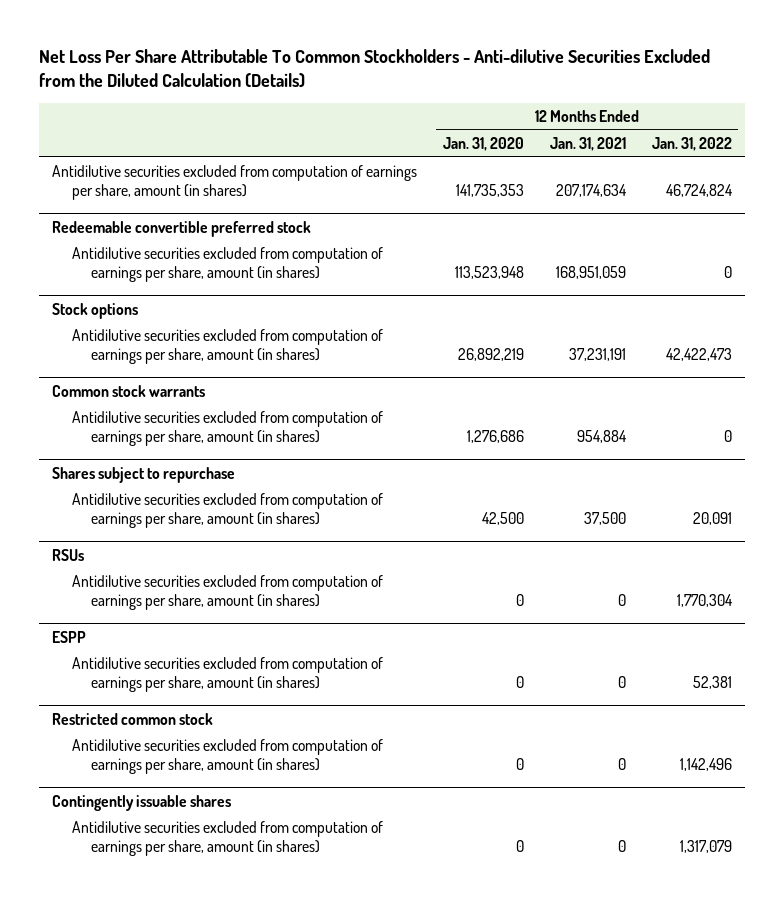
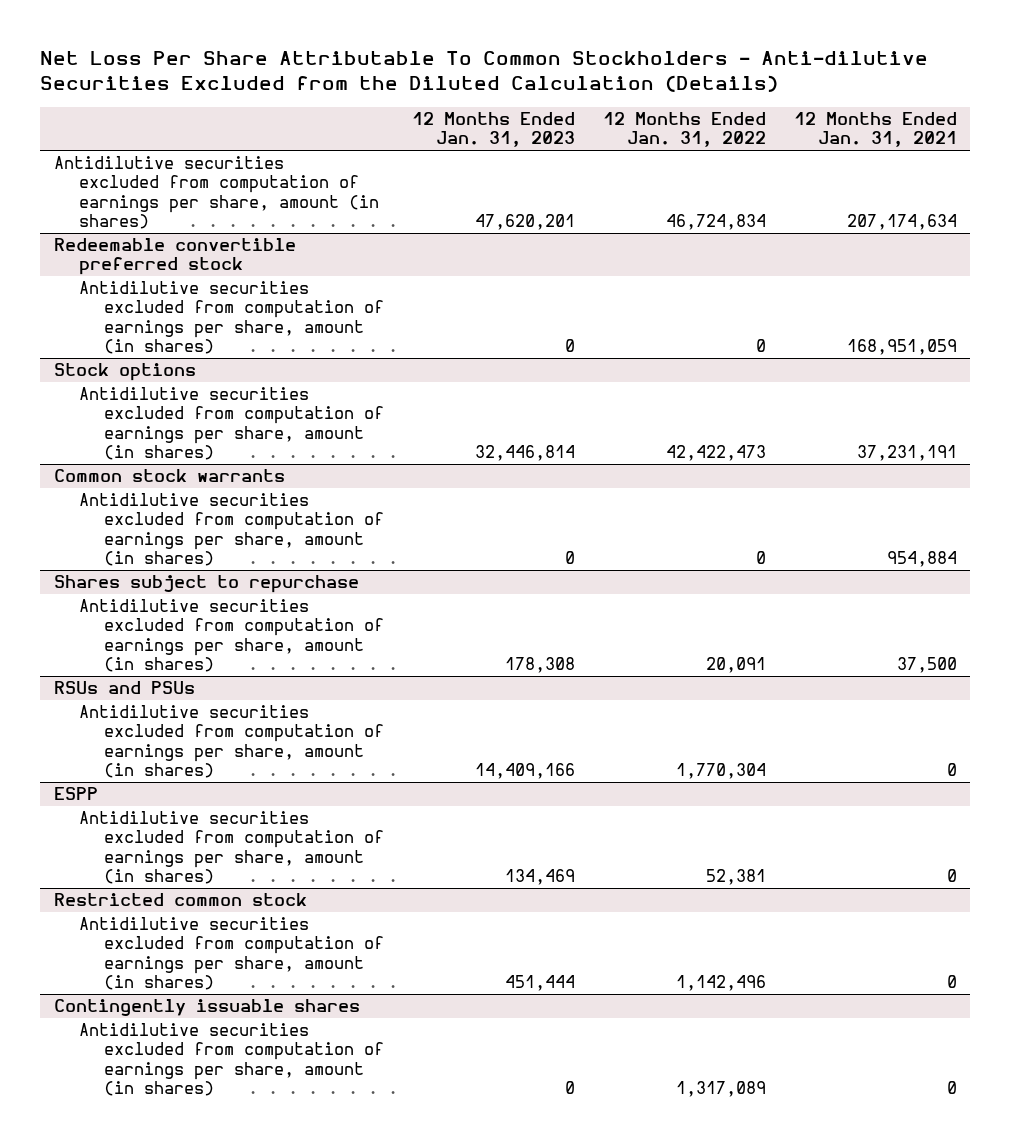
[442,137,524,152] Jan. 31, 2020 -> none
none -> [411,111,575,148] 12 Months Ended Jan. 31, 2023
[665,183,733,197] 46,724,824 -> [665,214,766,231] 46,724,834
[51,548,84,561] RSUs -> none
none -> [53,681,195,695] RSUs and PSUs
[679,839,732,853] 1,317,079 -> [675,1081,766,1098] 1,317,089

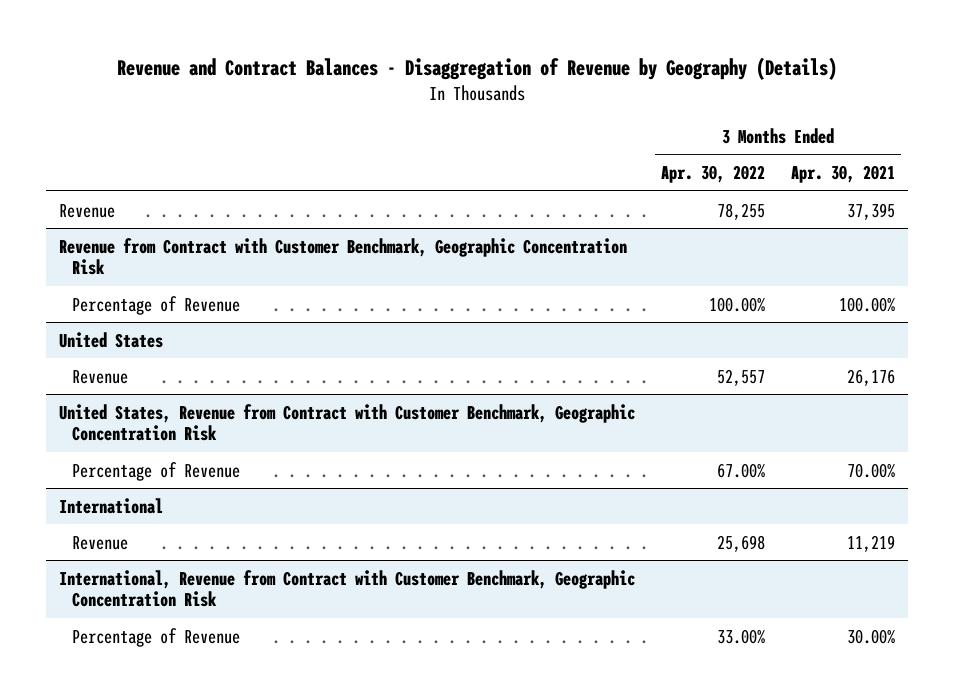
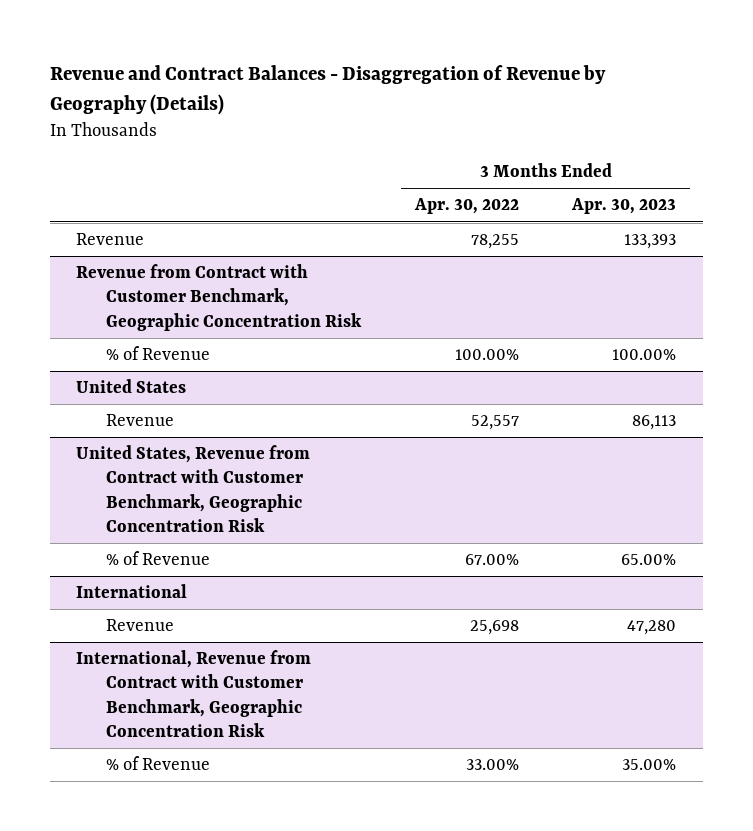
[790,165,895,184] Apr. 30, 2021 -> none
none -> [571,198,677,215] Apr. 30, 2023
[72,295,241,315] Percentage of Revenue -> [106,346,211,361] % of Revenue
[72,461,241,481] Percentage of Revenue -> [106,551,211,566] % of Revenue
[72,627,241,647] Percentage of Revenue -> [106,756,211,771] % of Revenue

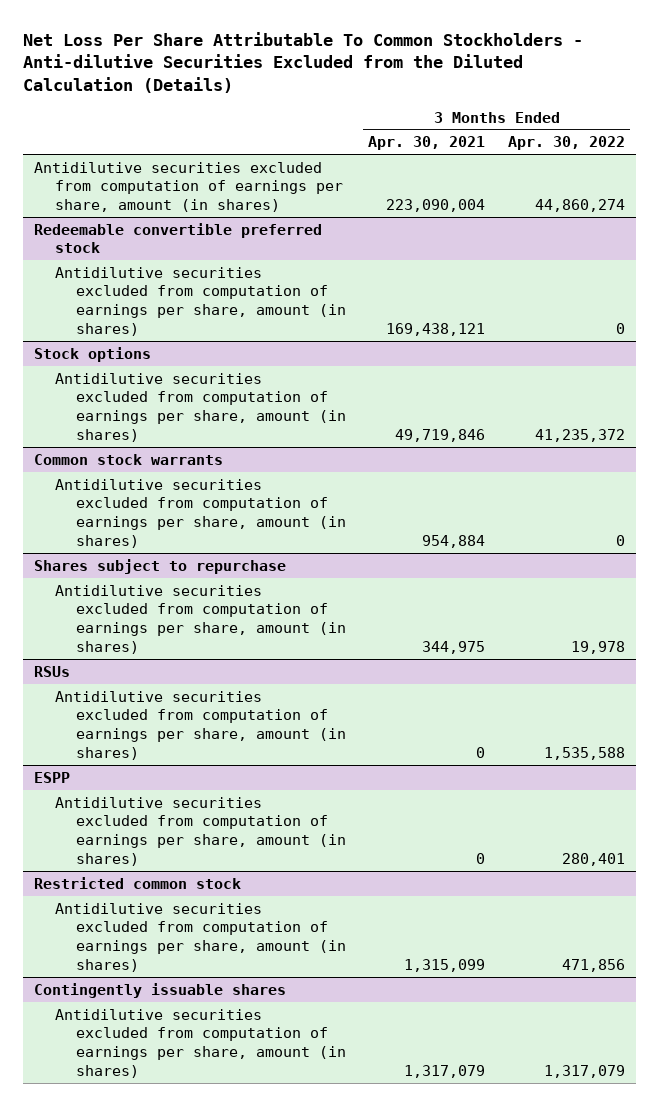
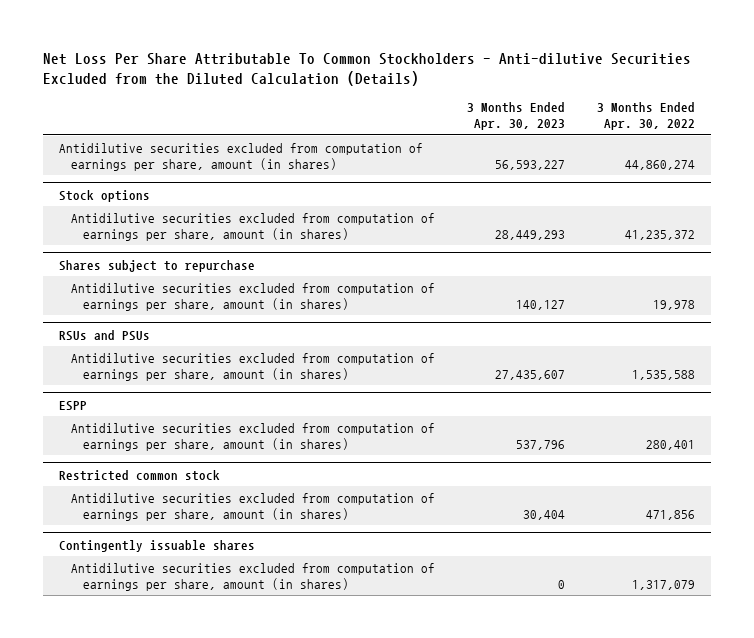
[368,136,486,151] Apr. 30, 2021 -> none
none -> [467,102,566,131] 3 Months Ended Apr. 30, 2023
[34,222,323,254] Redeemable convertible preferred stock -> none
[55,266,346,336] Antidilutive securities excluded from computation of earnings per share, amount (in shares) -> none
[34,453,224,465] Common stock warrants -> none
[55,478,346,548] Antidilutive securities excluded from computation of earnings per share, amount (in shares) -> none
[34,665,71,677] RSUs -> none
none -> [58,329,150,341] RSUs and PSUs

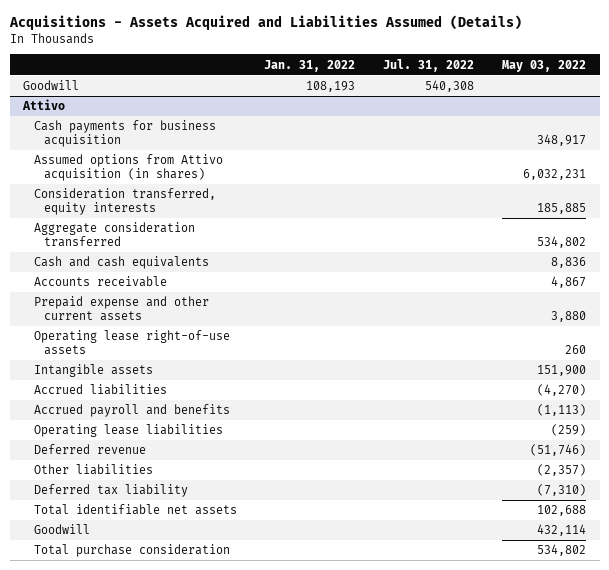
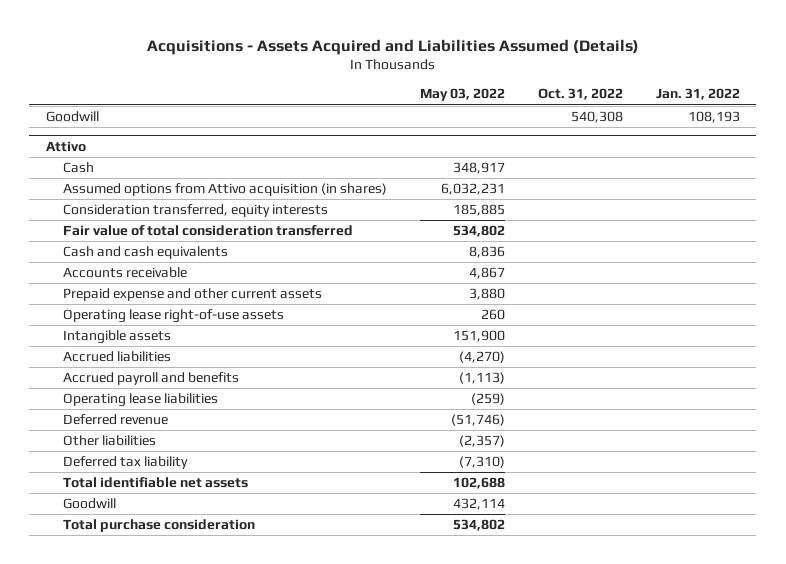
[383,58,475,72] Jul. 31, 2022 -> none
none -> [537,88,623,101] Oct. 31, 2022
[33,120,216,147] Cash payments for business acquisition -> [62,162,94,174] Cash
[33,222,195,247] Aggregate consideration transferred -> [62,225,353,237] Fair value of total consideration transferred

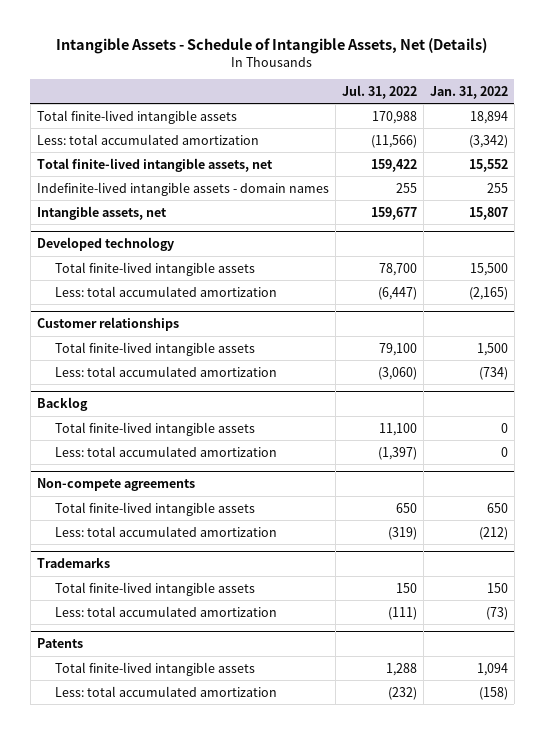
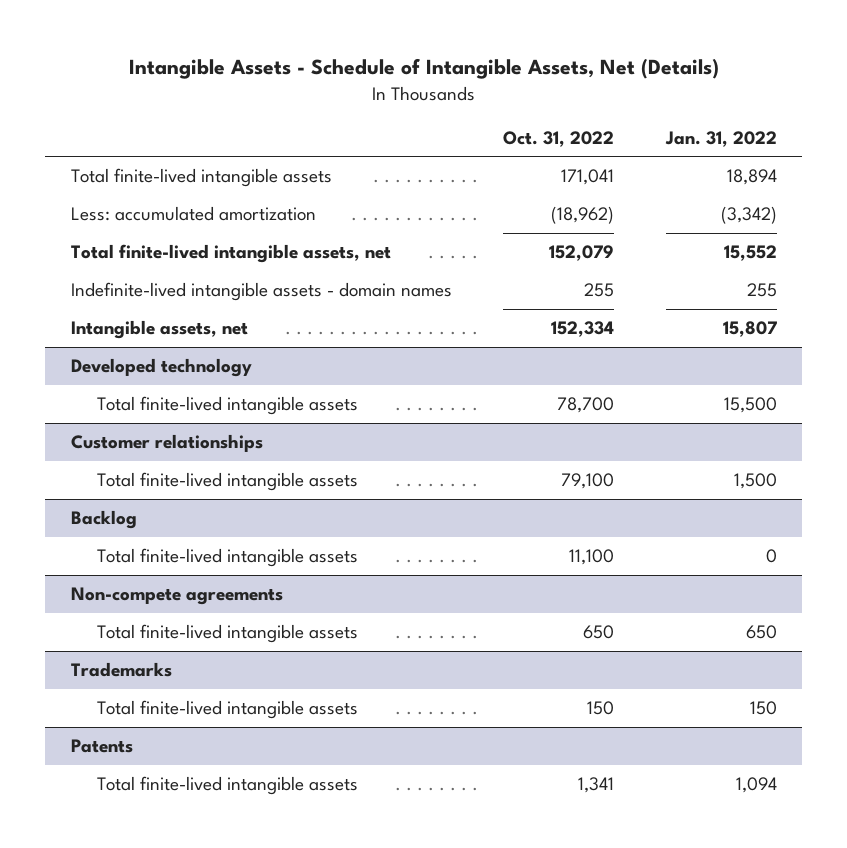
[341,84,417,99] Jul. 31, 2022 -> none
none -> [503,130,615,147] Oct. 31, 2022
[36,133,259,145] Less: total accumulated amortization -> [70,206,316,222] Less: accumulated amortization
[55,285,278,297] Less: total accumulated amortization -> none
[55,365,278,377] Less: total accumulated amortization -> none
[55,445,278,457] Less: total accumulated amortization -> none
[55,525,278,537] Less: total accumulated amortization -> none
[55,605,278,617] Less: total accumulated amortization -> none
[55,685,278,697] Less: total accumulated amortization -> none

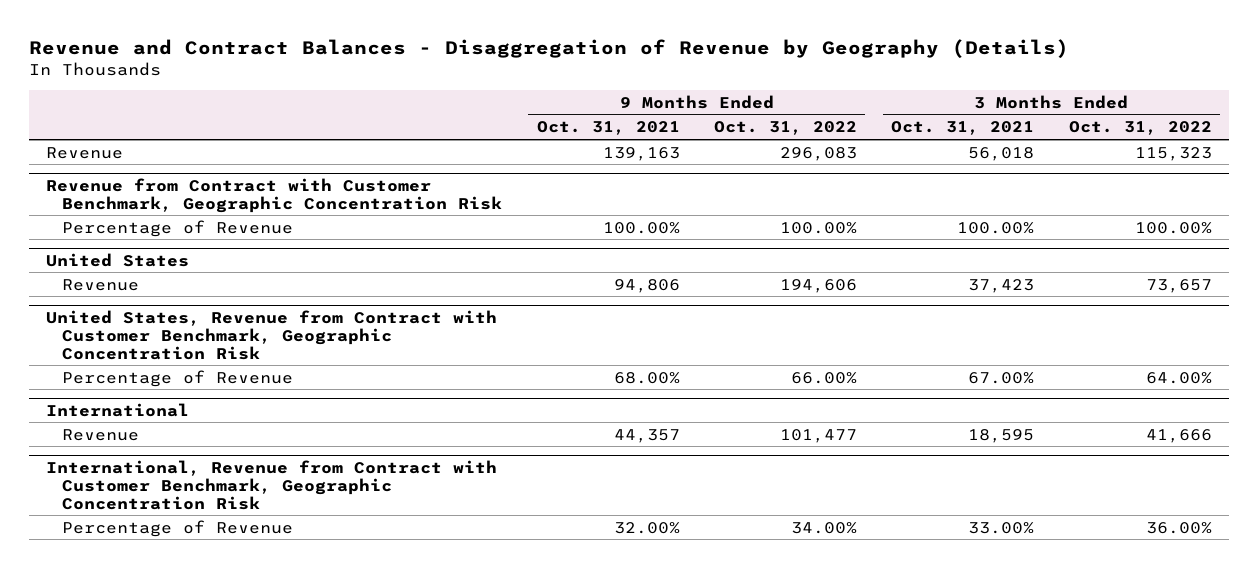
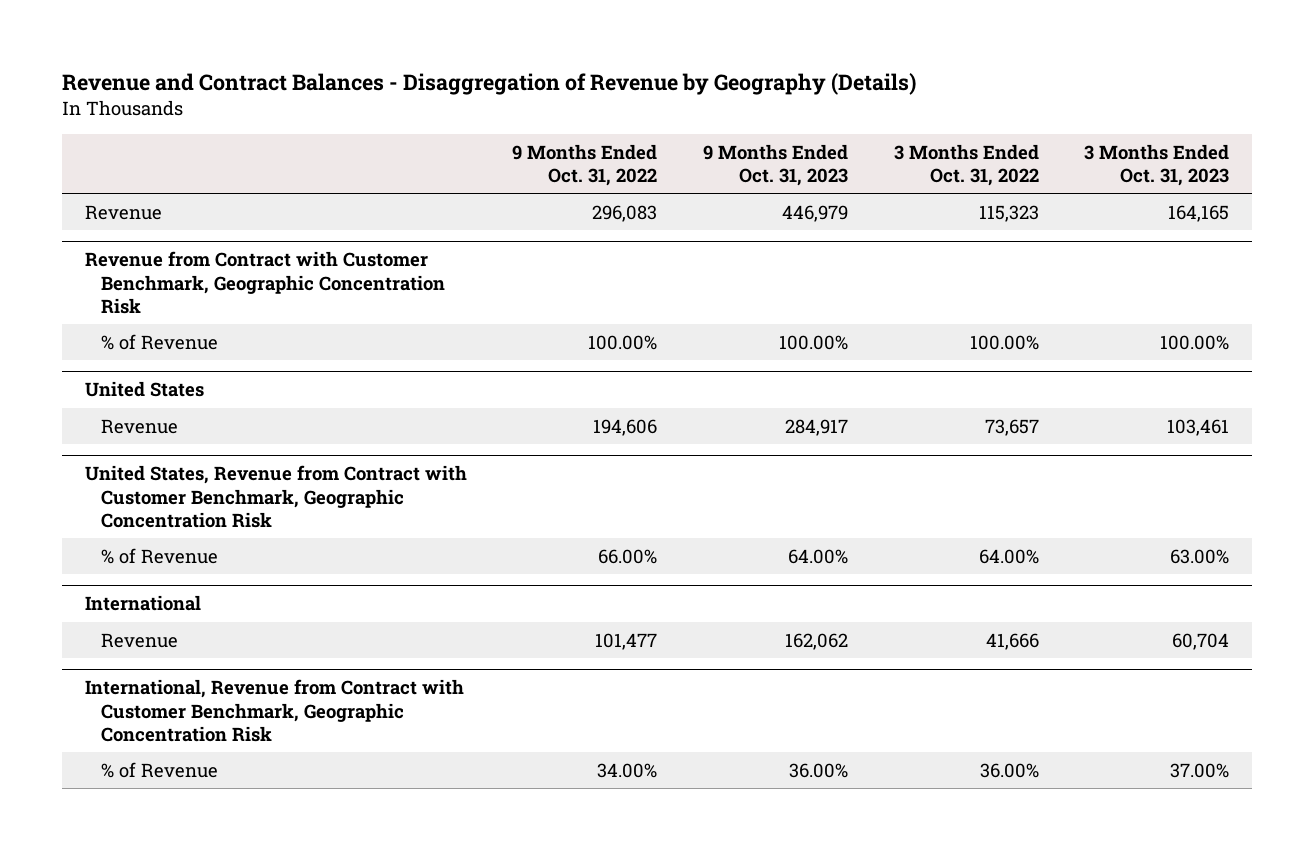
[536,121,680,136] Oct. 31, 2021 -> none
[891,121,1035,136] Oct. 31, 2021 -> none
none -> [702,143,848,186] 9 Months Ended Oct. 31, 2023
none -> [1084,143,1230,186] 3 Months Ended Oct. 31, 2023
[62,219,294,237] Percentage of Revenue -> [100,333,218,350] % of Revenue
[62,369,294,387] Percentage of Revenue -> [100,547,218,564] % of Revenue
[62,519,294,537] Percentage of Revenue -> [100,761,218,778] % of Revenue

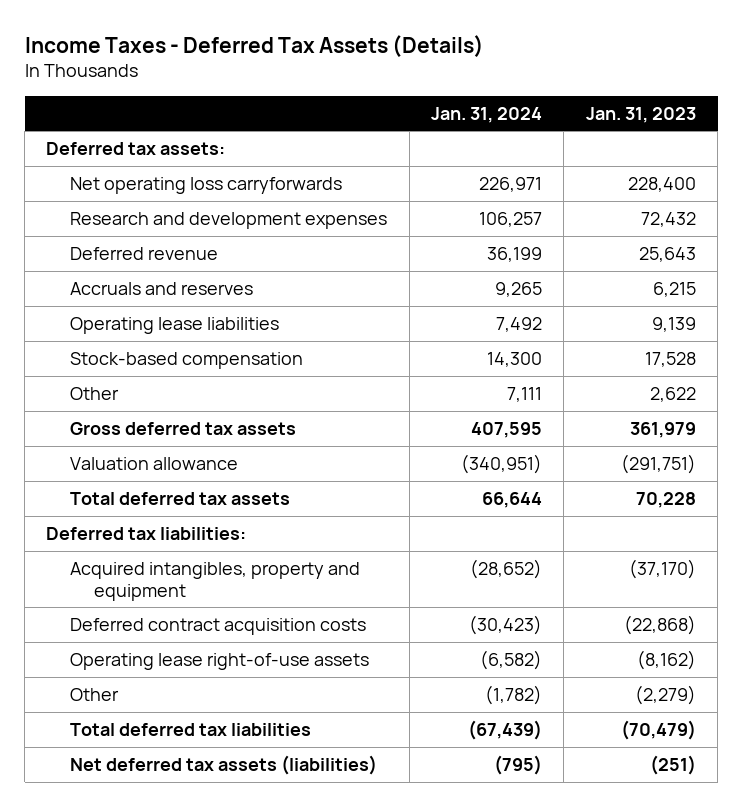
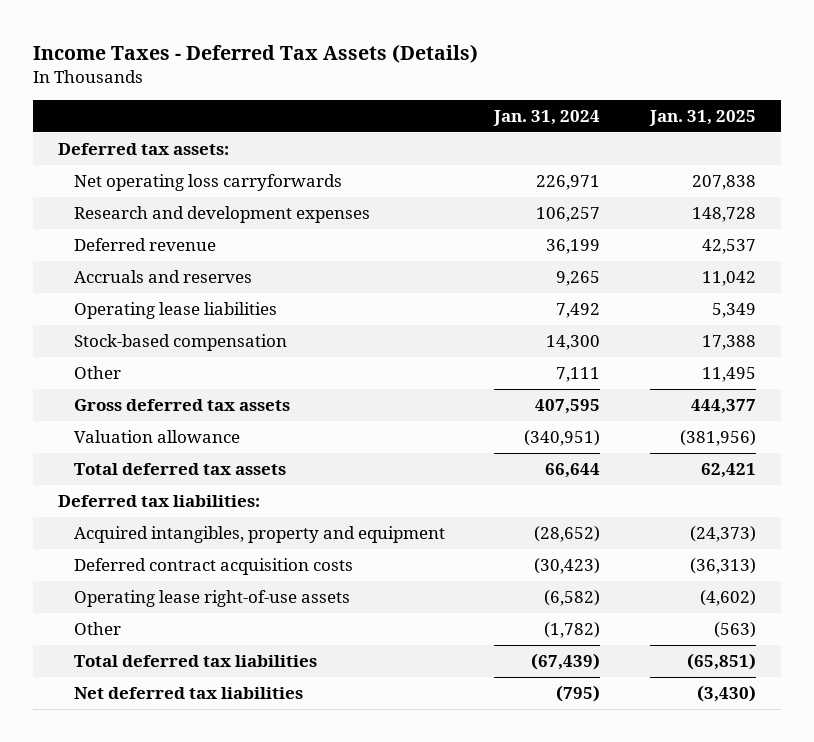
[585,106,696,123] Jan. 31, 2023 -> none
none -> [649,109,757,126] Jan. 31, 2025
[70,754,378,775] Net deferred tax assets (liabilities) -> [73,687,303,700] Net deferred tax liabilities

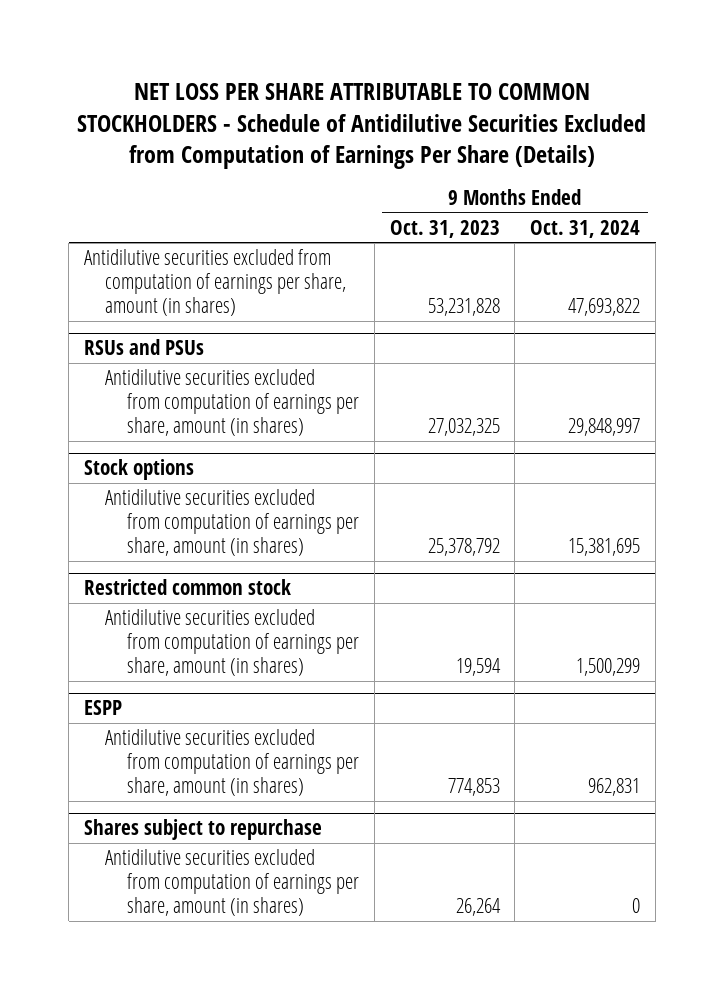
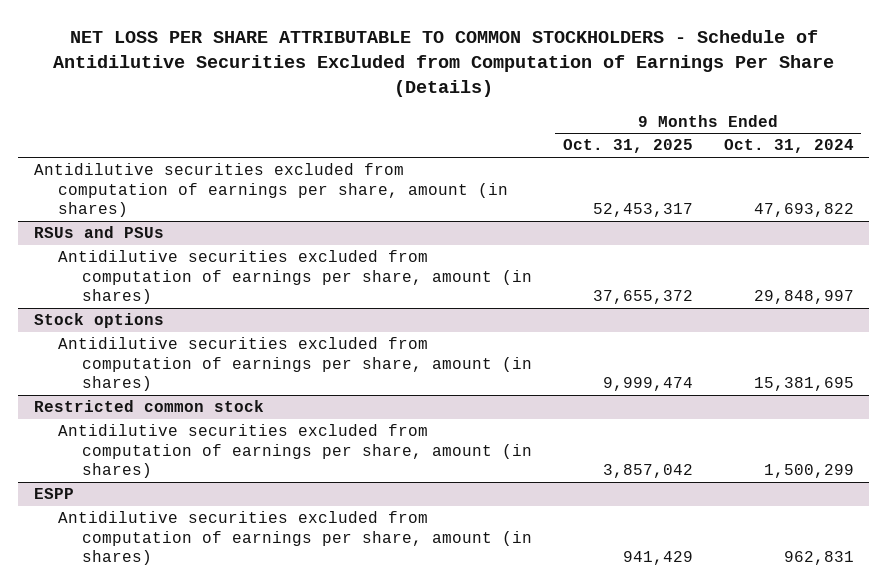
[389,219,500,238] Oct. 31, 2023 -> none
none -> [563,139,694,154] Oct. 31, 2025
[84,818,323,840] Shares subject to repurchase -> none
[105,848,359,917] Antidilutive securities excluded from computation of earnings per share, amount (in shares) -> none

